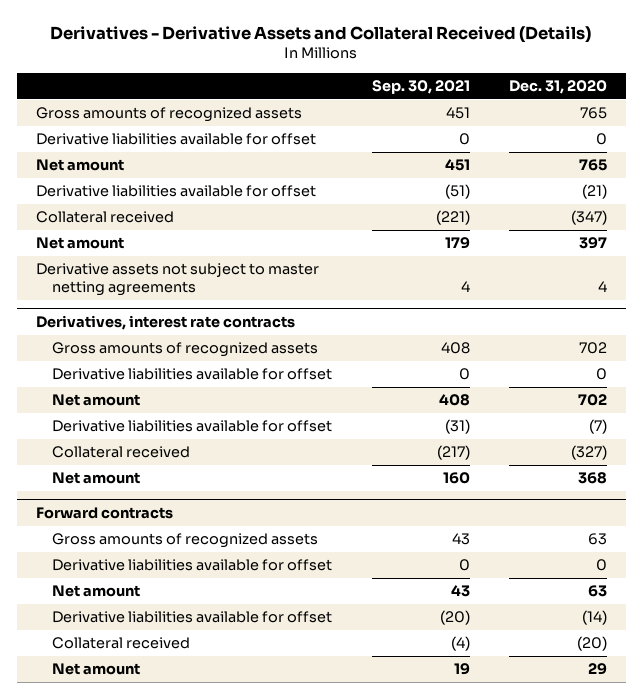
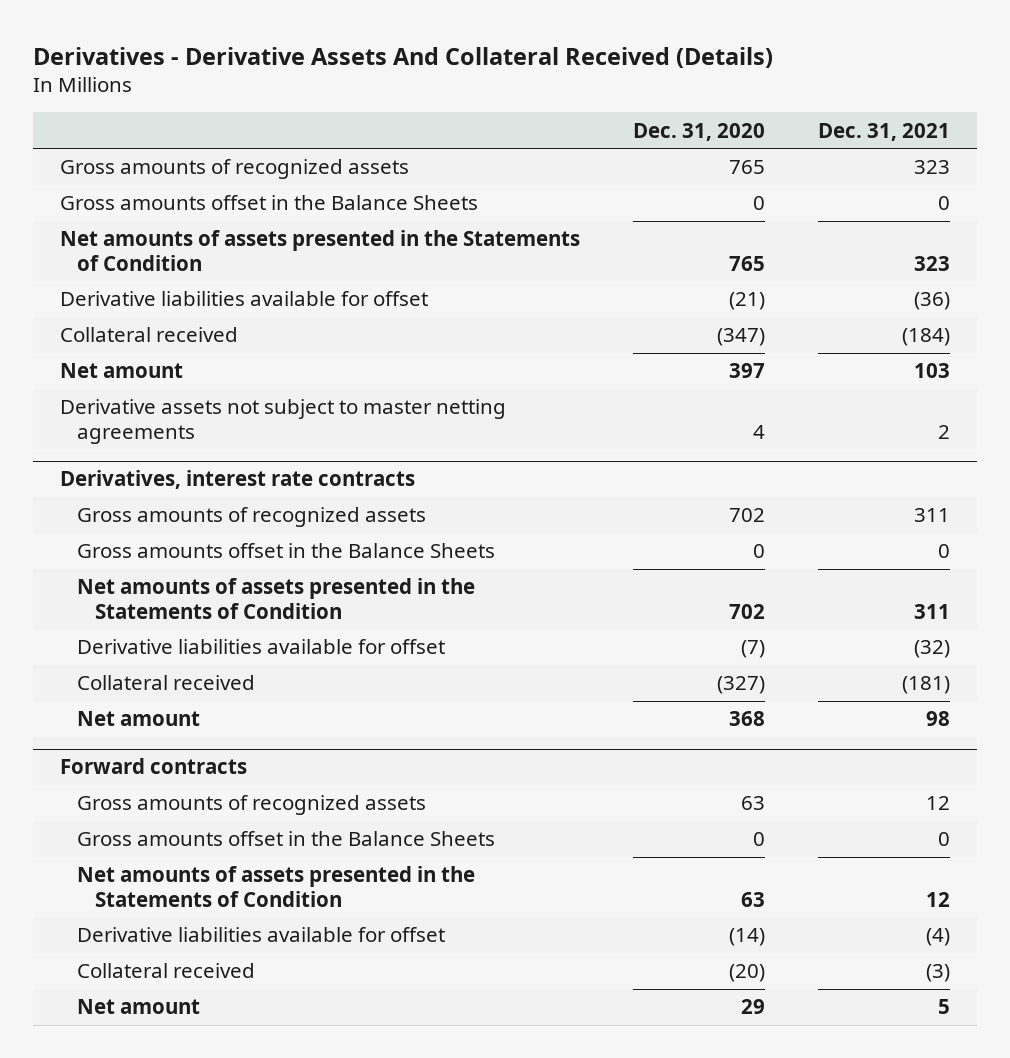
[50,25,592,43] Derivatives - Derivative Assets and Collateral Received (Details) -> [33,46,774,68] Derivatives - Derivative Assets And Collateral Received (Details)
[371,80,470,95] Sep. 30, 2021 -> none
none -> [818,122,951,141] Dec. 31, 2021
[36,133,317,146] Derivative liabilities available for offset -> [59,195,478,211] Gross amounts offset in the Balance Sheets
[36,159,125,172] Net amount -> [59,230,580,271] Net amounts of assets presented in the Statements of Condition
[52,368,333,381] Derivative liabilities available for offset -> [77,543,496,559] Gross amounts offset in the Balance Sheets
[52,394,141,407] Net amount -> [77,578,476,619] Net amounts of assets presented in the Statements of Condition
[52,559,333,572] Derivative liabilities available for offset -> [77,831,496,847] Gross amounts offset in the Balance Sheets
[52,585,141,598] Net amount -> [77,866,476,907] Net amounts of assets presented in the Statements of Condition

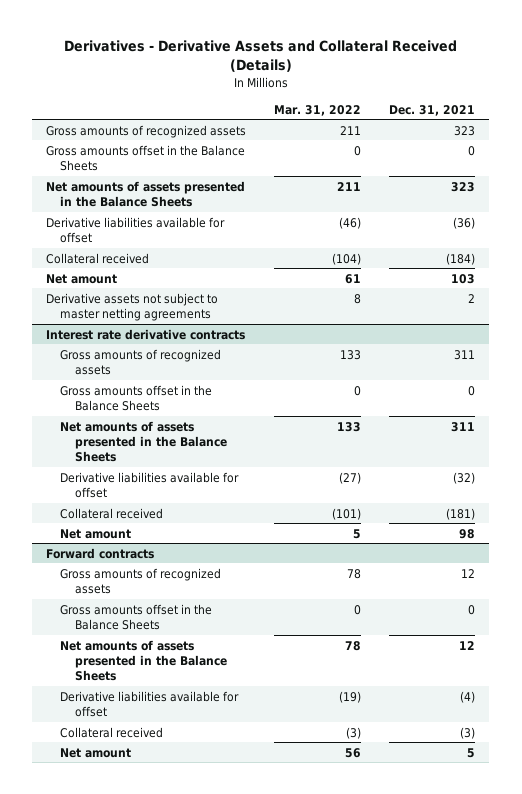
[33,46,774,68] Derivatives - Derivative Assets And Collateral Received (Details) -> [63,40,457,73] Derivatives - Derivative Assets and Collateral Received (Details)
[633,122,766,141] Dec. 31, 2020 -> none
none -> [274,104,362,116] Mar. 31, 2022
[59,230,580,271] Net amounts of assets presented in the Statements of Condition -> [46,180,246,208] Net amounts of assets presented in the Balance Sheets
[59,470,415,490] Derivatives, interest rate contracts -> [46,328,246,340] Interest rate derivative contracts
[77,578,476,619] Net amounts of assets presented in the Statements of Condition -> [60,420,227,463] Net amounts of assets presented in the Balance Sheets
[77,866,476,907] Net amounts of assets presented in the Statements of Condition -> [60,639,227,682] Net amounts of assets presented in the Balance Sheets

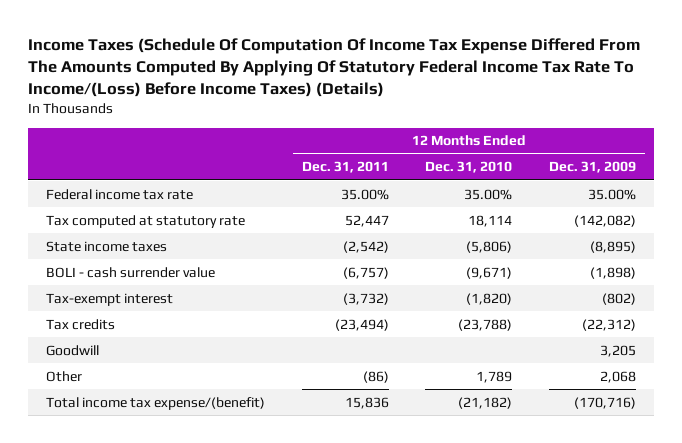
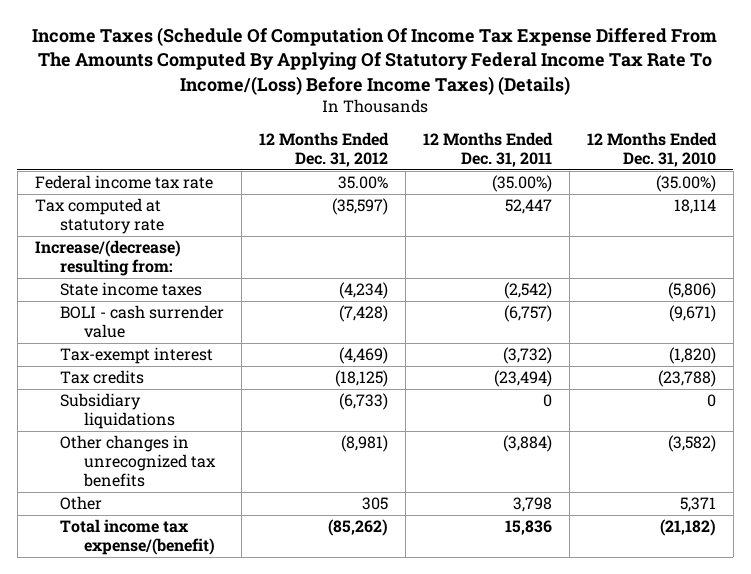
[549,161,637,174] Dec. 31, 2009 -> none
none -> [258,132,389,167] 12 Months Ended Dec. 31, 2012
[340,188,389,200] 35.00% -> [491,175,552,193] (35.00%)
[464,188,513,200] 35.00% -> [655,175,716,193] (35.00%)
none -> [34,240,181,277] Increase/(decrease) resulting from:
[46,344,100,356] Goodwill -> none
none -> [59,393,176,430] Subsidiary liquidations
none -> [59,435,217,487] Other changes in unrecognized tax benefits
[362,370,389,383] (86) -> [512,497,552,513] 3,798
[476,370,513,383] 1,789 -> [679,497,716,513] 5,371

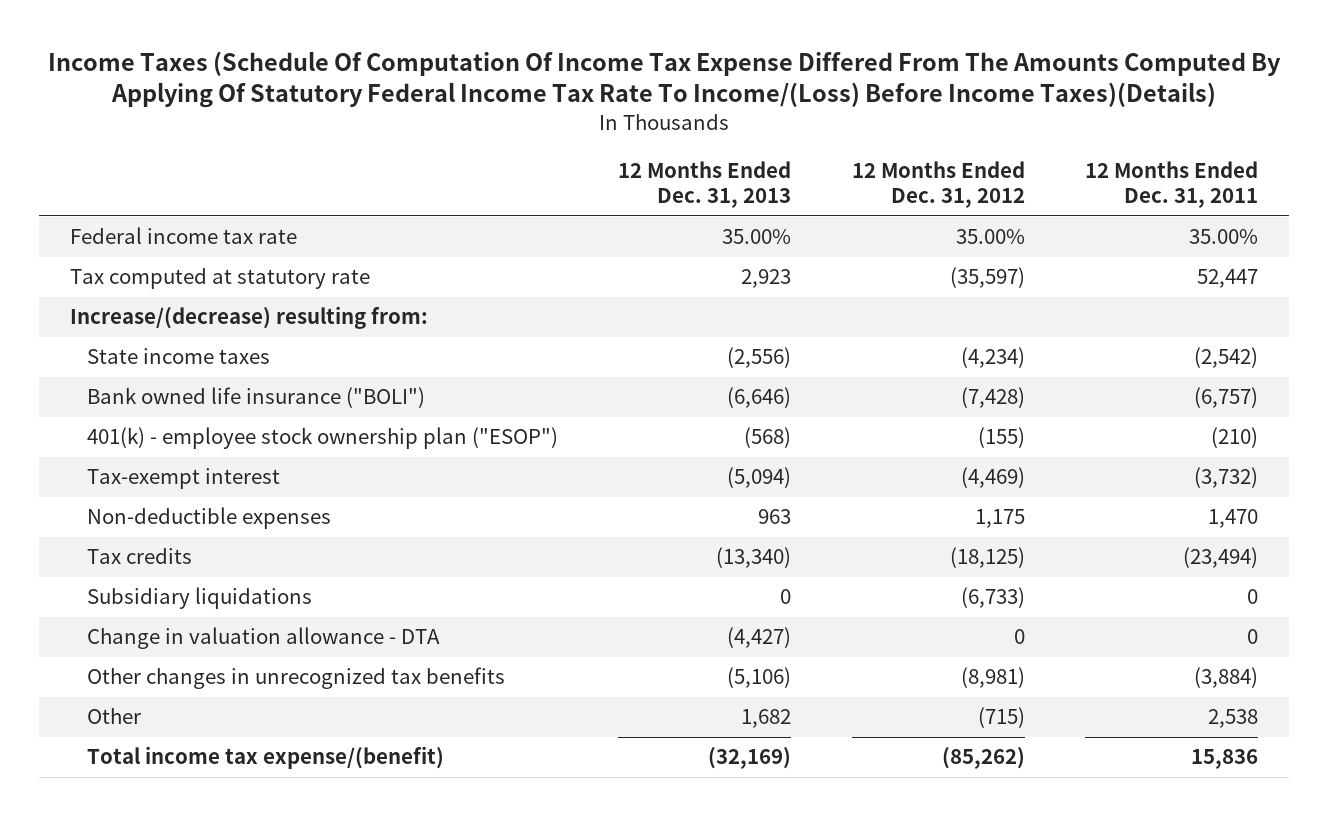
[32,26,718,95] Income Taxes (Schedule Of Computation Of Income Tax Expense Differed From The Amounts Computed By Applying Of Statutory Federal Income Tax Rate To Income/(Loss) Before Income Taxes) (Details) -> [48,50,1282,109] Income Taxes (Schedule Of Computation Of Income Tax Expense Differed From The Amounts Computed By Applying Of Statutory Federal Income Tax Rate To Income/(Loss) Before Income Taxes)(Details)
[586,132,717,167] 12 Months Ended Dec. 31, 2010 -> none
none -> [618,160,792,209] 12 Months Ended Dec. 31, 2013
[491,175,552,193] (35.00%) -> [1189,229,1259,245] 35.00%
[59,305,224,339] BOLI - cash surrender value -> [86,387,425,409] Bank owned life insurance ("BOLI")
none -> [86,427,558,450] 401(k) - employee stock ownership plan ("ESOP")
none -> [86,507,331,530] Non-deductible expenses
none -> [86,627,440,650] Change in valuation allowance - DTA
[361,497,388,511] 305 -> [977,707,1025,729] (715)
[512,497,552,513] 3,798 -> [1208,709,1259,729] 2,538

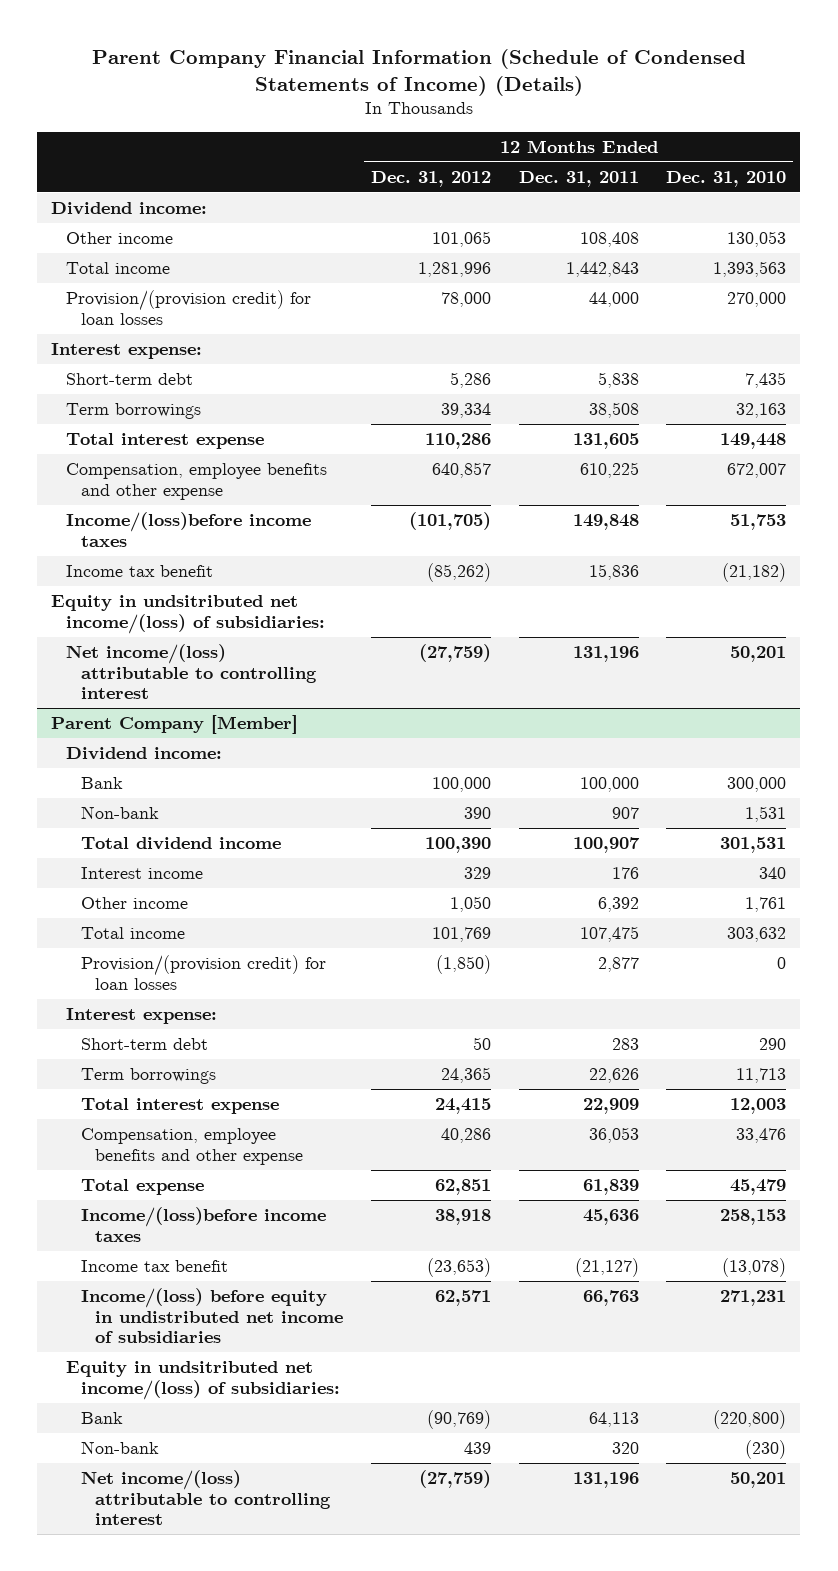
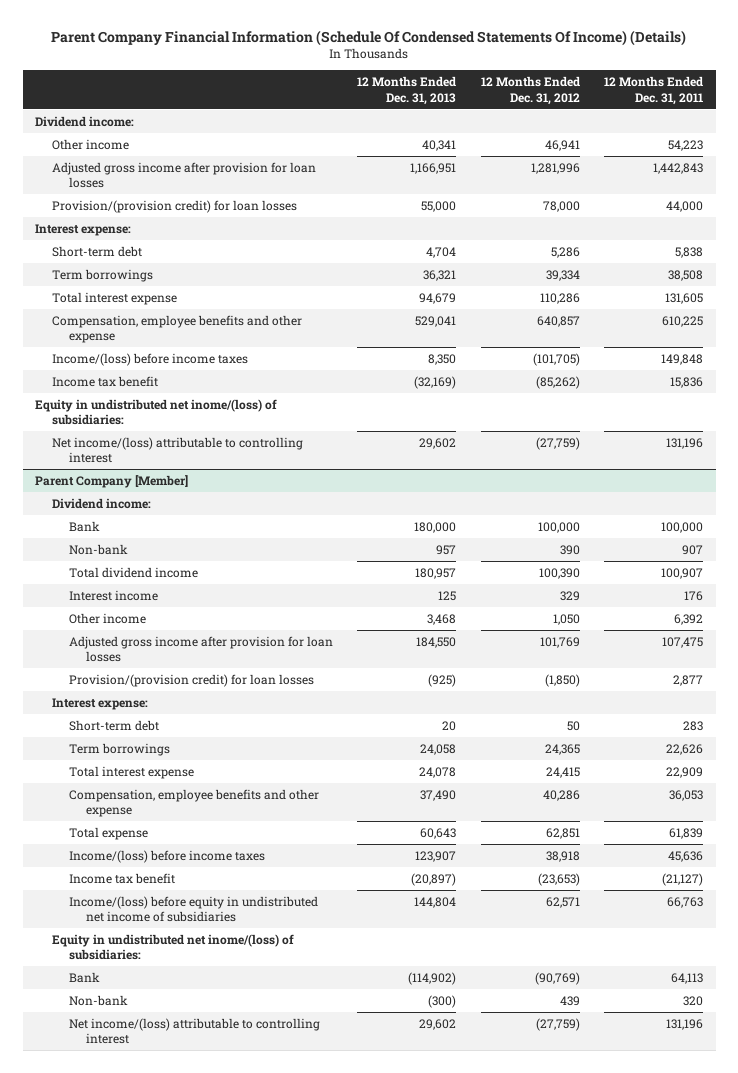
[91,49,746,97] Parent Company Financial Information (Schedule of Condensed Statements of Income) (Details) -> [51,29,687,46] Parent Company Financial Information (Schedule Of Condensed Statements Of Income) (Details)
[666,170,787,187] Dec. 31, 2010 -> none
none -> [357,76,457,105] 12 Months Ended Dec. 31, 2013
[432,230,492,247] 101,065 -> [544,139,580,151] 46,941
[579,231,639,247] 108,408 -> [668,139,704,151] 54,223
[65,261,170,274] Total income -> [51,161,316,189] Adjusted gross income after provision for loan losses
[65,511,311,547] Income/(loss)before income taxes -> [51,352,248,366] Income/(loss) before income taxes
[51,594,325,634] Equity in undsitributed net income/(loss) of subsidiaries: -> [34,398,277,426] Equity in undistributed net inome/(loss) of subsidiaries:
[80,926,185,939] Total income -> [68,635,333,663] Adjusted gross income after provision for loan losses
[80,1206,326,1242] Income/(loss)before income taxes -> [68,849,265,863] Income/(loss) before income taxes
[65,1360,340,1400] Equity in undsitributed net income/(loss) of subsidiaries: -> [51,933,294,961] Equity in undistributed net inome/(loss) of subsidiaries:

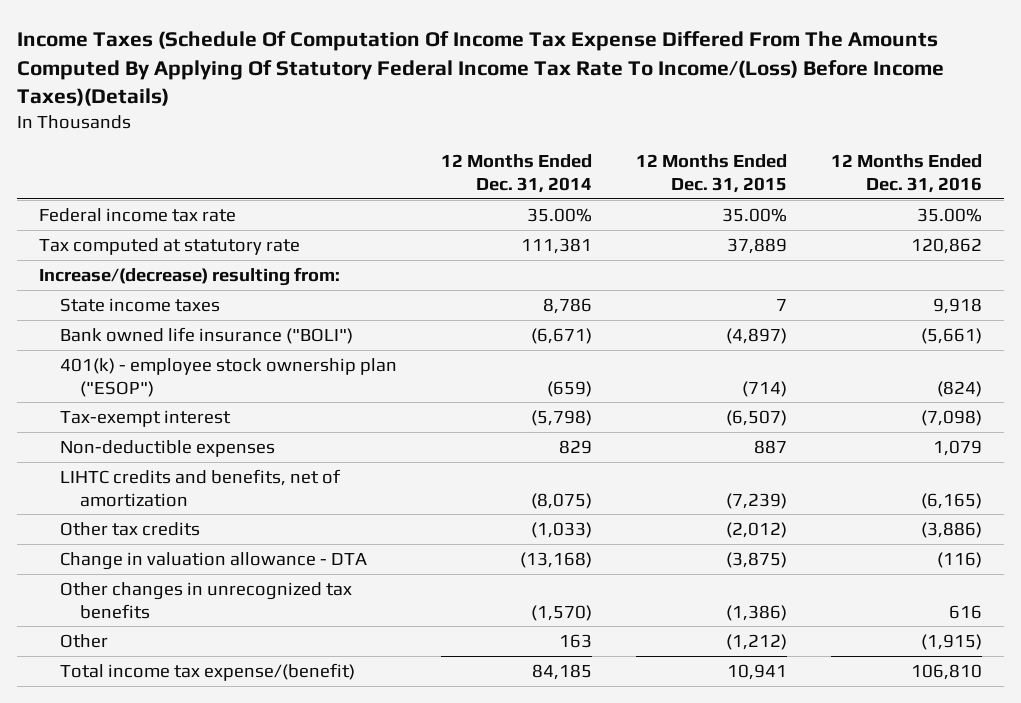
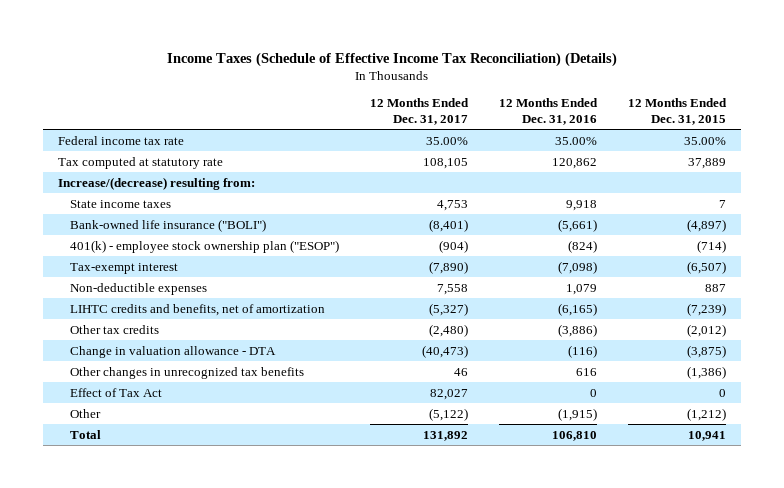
[17,31,945,107] Income Taxes (Schedule Of Computation Of Income Tax Expense Differed From The Amounts Computed By Applying Of Statutory Federal Income Tax Rate To Income/(Loss) Before Income Taxes)(Details) -> [167,51,618,67] Income Taxes (Schedule of Effective Income Tax Reconciliation) (Details)
[440,154,592,193] 12 Months Ended Dec. 31, 2014 -> none
none -> [369,98,469,125] 12 Months Ended Dec. 31, 2017
[59,326,353,344] Bank owned life insurance ("BOLI") -> [69,218,266,232] Bank-owned life insurance ("BOLI")
none -> [69,387,162,397] Effect of Tax Act
[59,662,355,681] Total income tax expense/(benefit) -> [69,429,101,439] Total

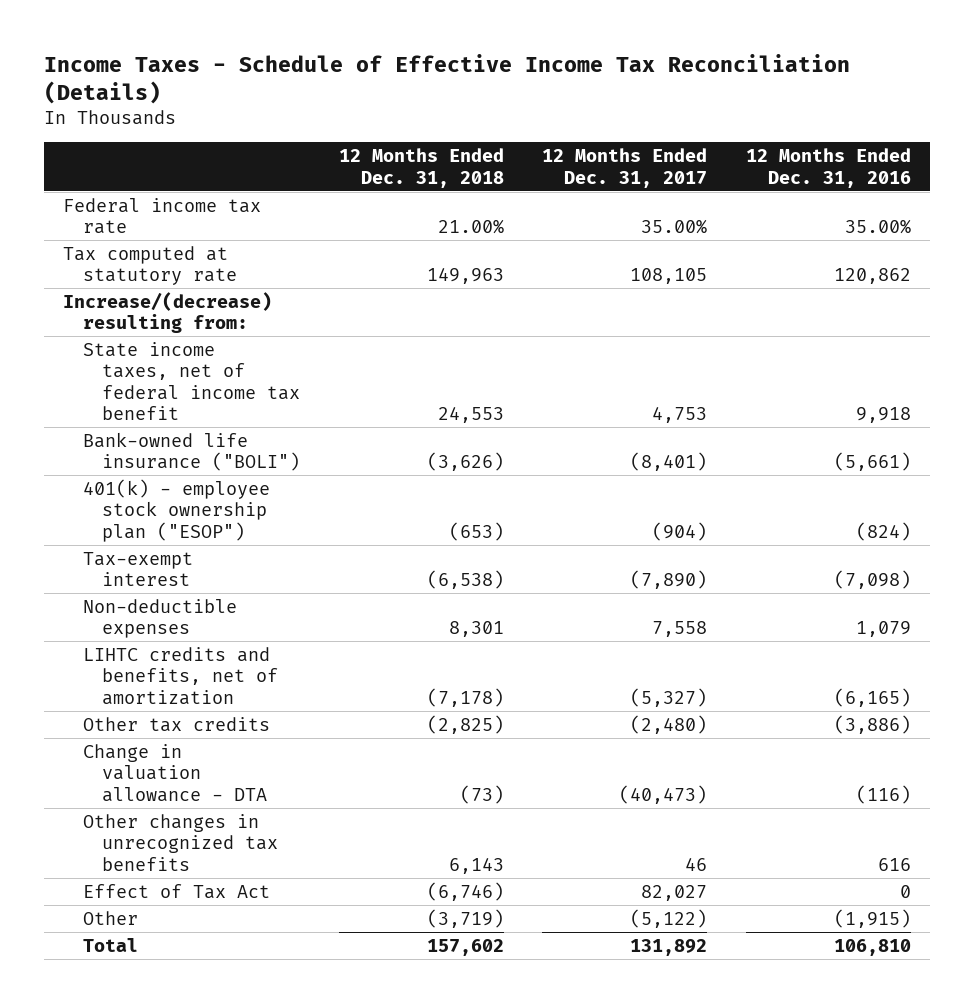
[167,51,618,67] Income Taxes (Schedule of Effective Income Tax Reconciliation) (Details) -> [43,53,850,104] Income Taxes - Schedule of Effective Income Tax Reconciliation (Details)
[627,98,727,125] 12 Months Ended Dec. 31, 2015 -> none
none -> [338,148,504,188] 12 Months Ended Dec. 31, 2018
[69,199,171,208] State income taxes -> [82,341,301,421] State income taxes, net of federal income tax benefit

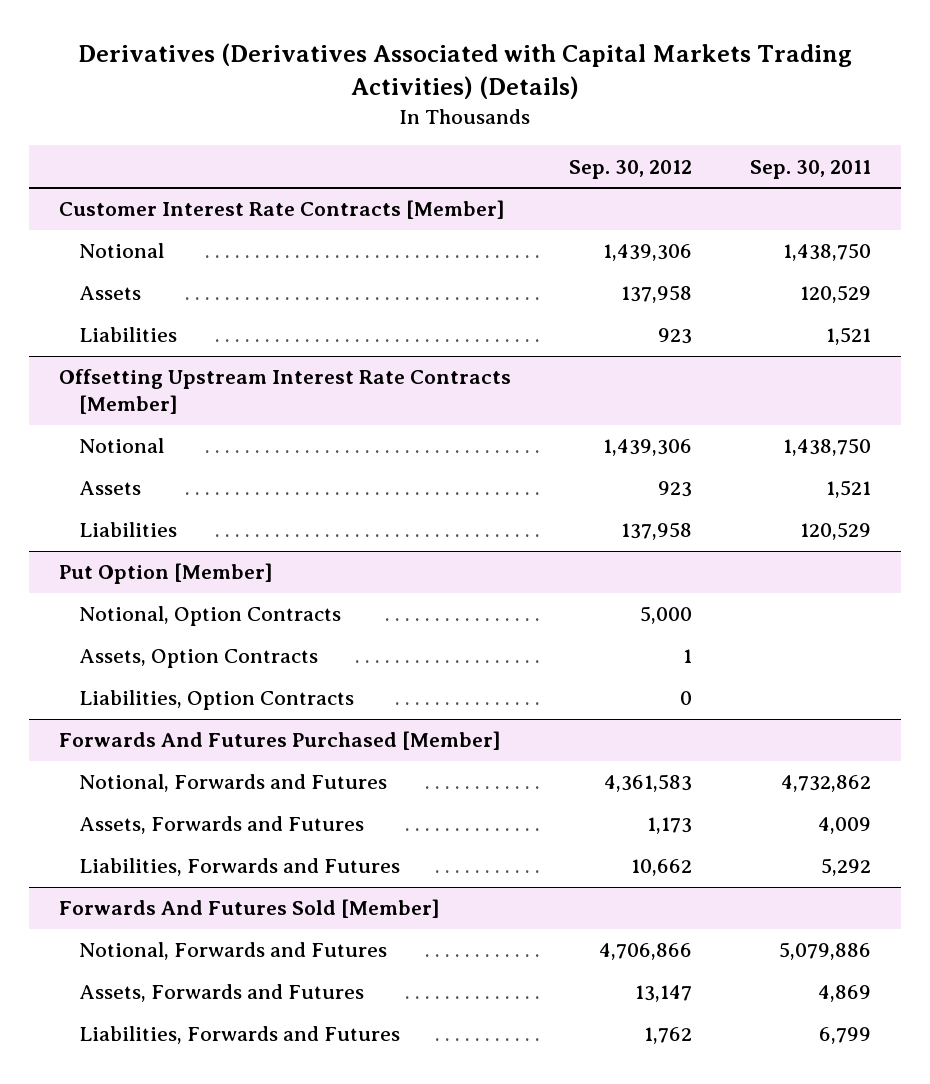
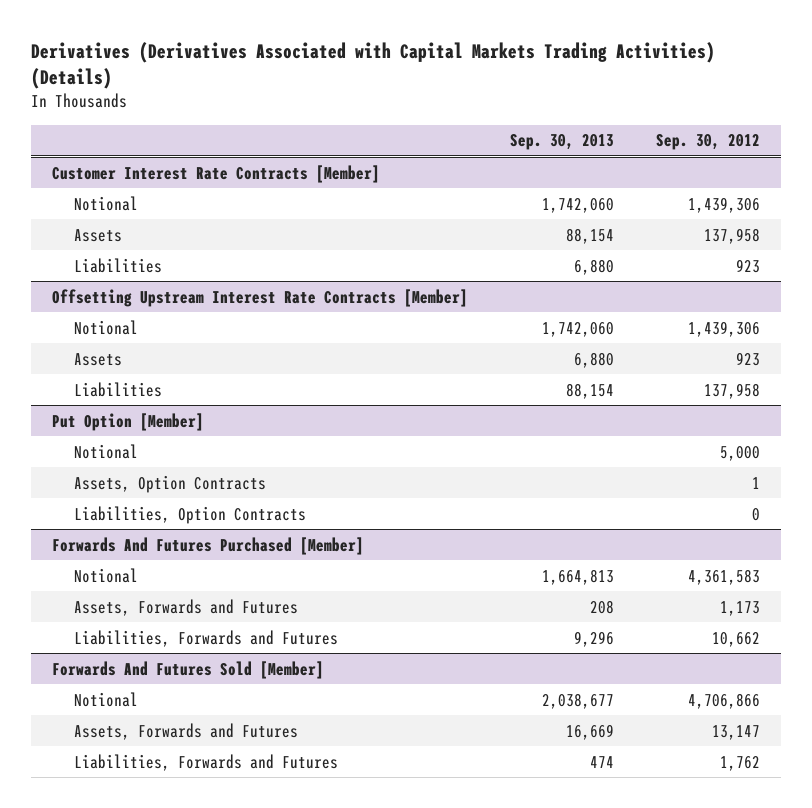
[750,159,872,179] Sep. 30, 2011 -> none
none -> [509,134,614,151] Sep. 30, 2013
[78,606,341,627] Notional, Option Contracts -> none
none -> [74,443,139,459] Notional
[78,774,387,793] Notional, Forwards and Futures -> [74,567,139,583] Notional
[78,942,387,961] Notional, Forwards and Futures -> [74,691,139,707] Notional

